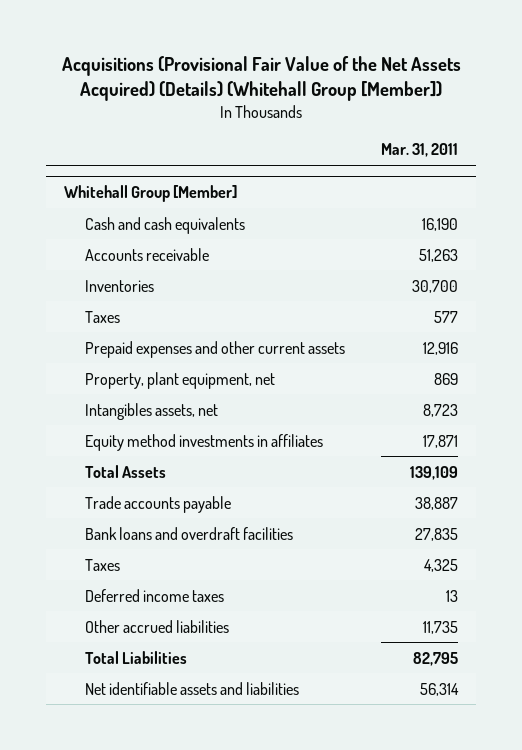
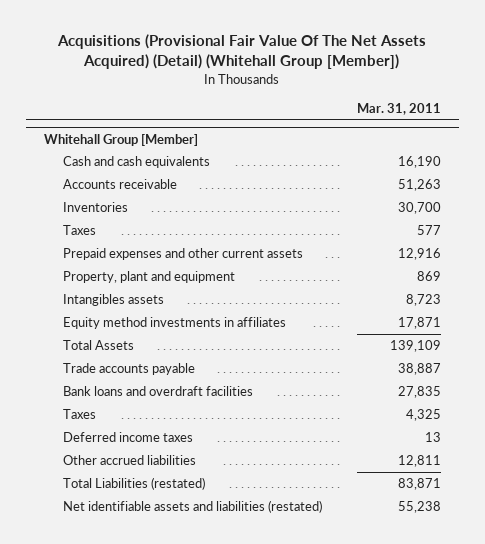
[62,56,462,102] Acquisitions (Provisional Fair Value of the Net Assets Acquired) (Details) (Whitehall Group [Member]) -> [57,34,427,70] Acquisitions (Provisional Fair Value Of The Net Assets Acquired) (Detail) (Whitehall Group [Member])
[84,371,275,389] Property, plant equipment, net -> [62,270,235,283] Property, plant and equipment
[84,402,218,420] Intangibles assets, net -> [62,293,164,306] Intangibles assets
[423,620,459,634] 11,735 -> [398,454,442,467] 12,811
[84,650,187,664] Total Liabilities -> [62,476,205,490] Total Liabilities (restated)
[413,651,459,666] 82,795 -> [398,477,442,490] 83,871
[84,681,299,695] Net identifiable assets and liabilities -> [62,499,322,513] Net identifiable assets and liabilities (restated)
[420,682,460,696] 56,314 -> [398,500,442,513] 55,238

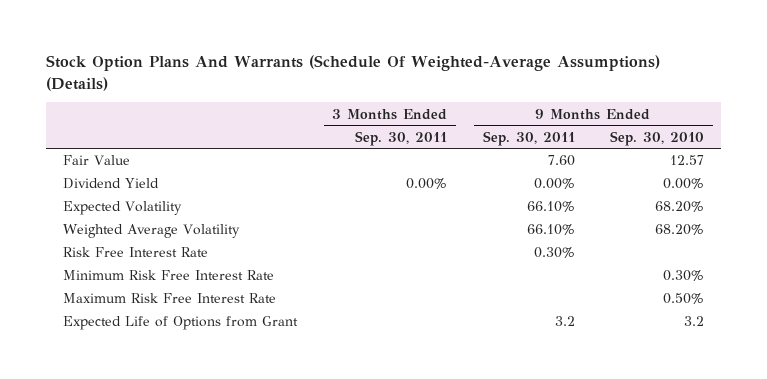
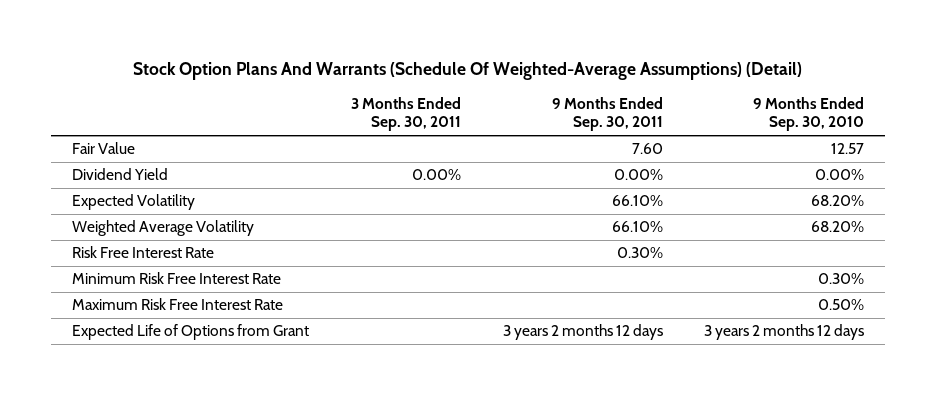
[45,55,660,91] Stock Option Plans And Warrants (Schedule Of Weighted-Average Assumptions) (Details) -> [133,61,803,80] Stock Option Plans And Warrants (Schedule Of Weighted-Average Assumptions) (Detail)
[554,316,575,327] 3.2 -> [502,324,663,341] 3 years 2 months 12 days
[683,316,704,327] 3.2 -> [704,324,865,341] 3 years 2 months 12 days

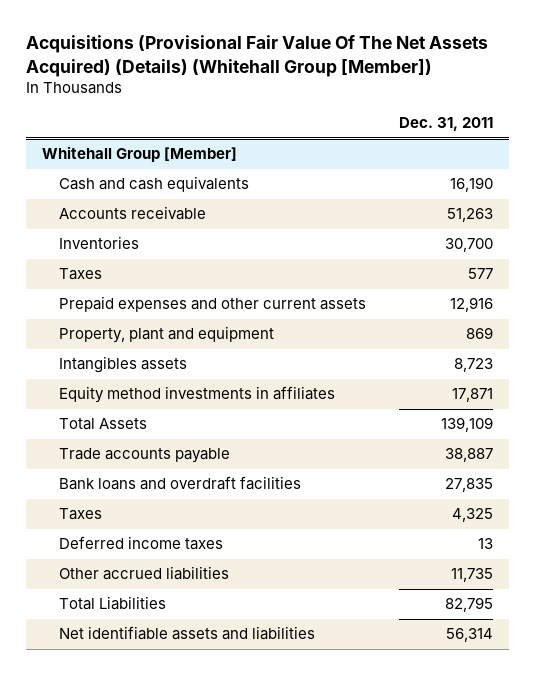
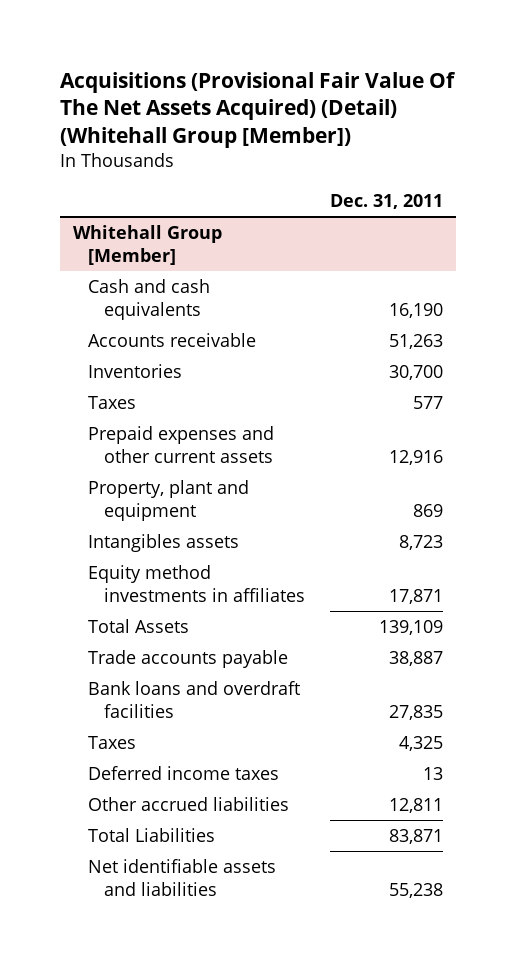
[25,35,488,77] Acquisitions (Provisional Fair Value Of The Net Assets Acquired) (Details) (Whitehall Group [Member]) -> [59,71,456,149] Acquisitions (Provisional Fair Value Of The Net Assets Acquired) (Detail) (Whitehall Group [Member])
[450,568,493,583] 11,735 -> [389,797,444,813] 12,811
[444,597,493,613] 82,795 -> [389,828,444,844] 83,871
[445,628,493,643] 56,314 -> [389,883,444,899] 55,238

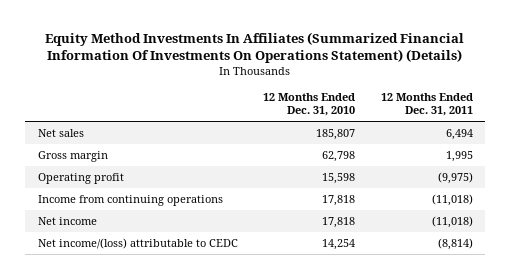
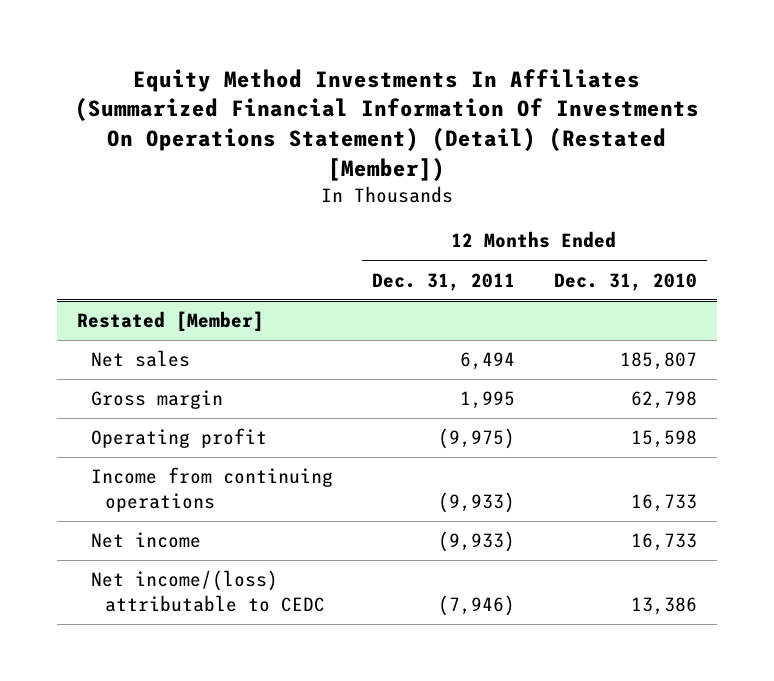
[45,31,465,64] Equity Method Investments In Affiliates (Summarized Financial Information Of Investments On Operations Statement) (Details) -> [74,68,699,181] Equity Method Investments In Affiliates (Summarized Financial Information Of Investments On Operations Statement) (Detail) (Restated [Member])
none -> [76,311,264,332] Restated [Member]
[322,194,356,206] 17,818 -> [631,494,698,513] 16,733
[431,193,473,206] (11,018) -> [437,492,515,514] (9,933)
[322,216,356,228] 17,818 -> [631,533,698,552] 16,733
[431,215,473,228] (11,018) -> [437,531,515,553] (9,933)
[322,238,356,250] 14,254 -> [631,597,698,616] 13,386
[437,237,473,250] (8,814) -> [437,595,515,617] (7,946)

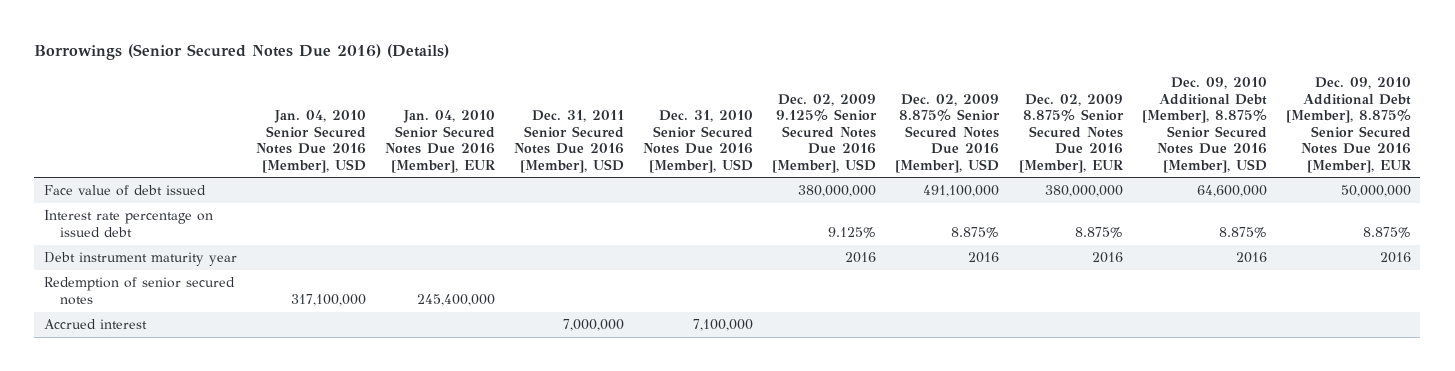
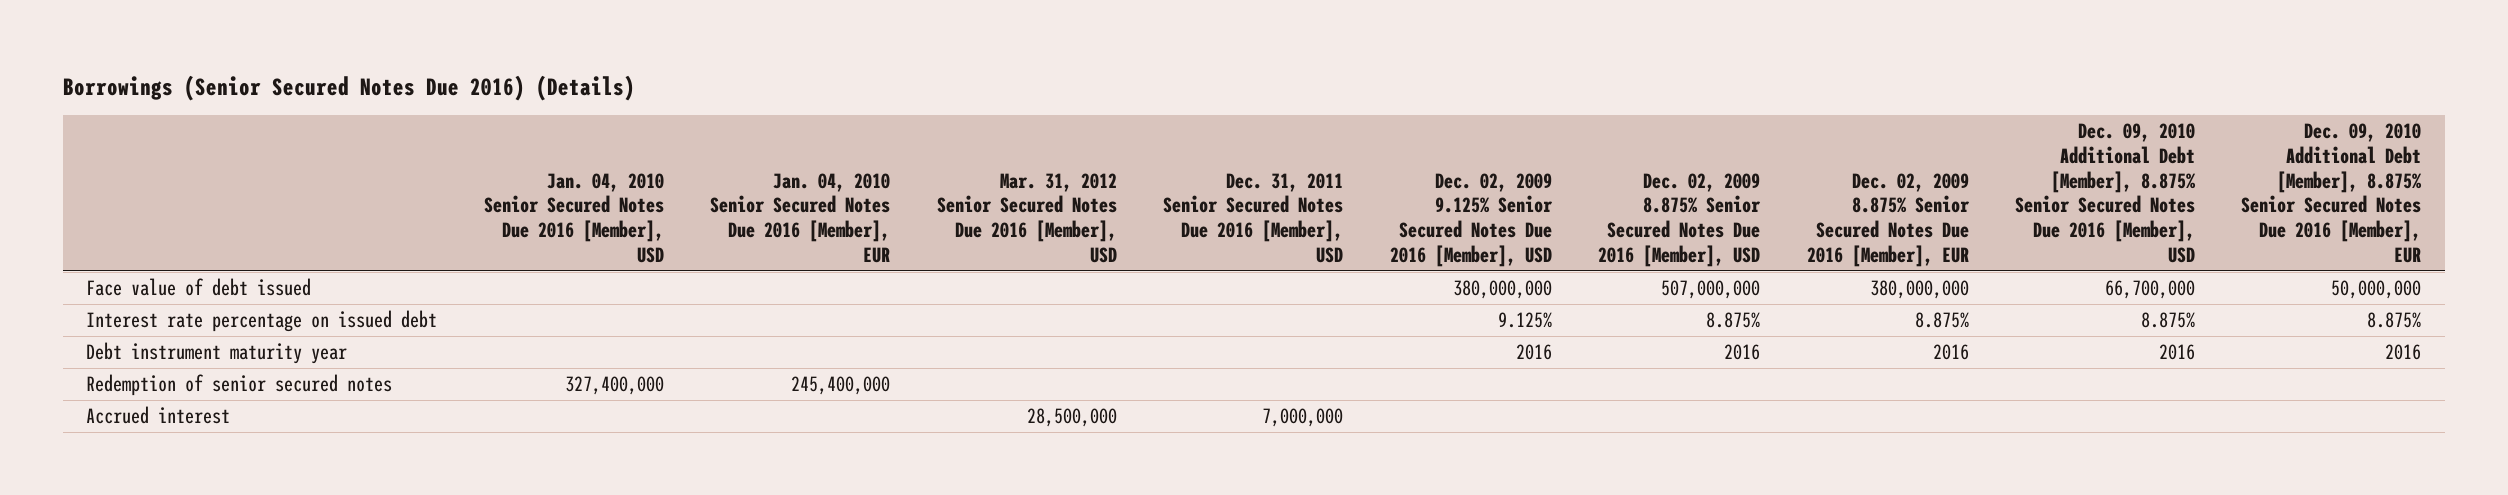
[643,110,754,173] Dec. 31, 2010 Senior Secured Notes Due 2016 [Member], USD -> none
none -> [936,172,1117,263] Mar. 31, 2012 Senior Secured Notes Due 2016 [Member], USD
[923,185,1000,198] 491,100,000 -> [1661,279,1761,299] 507,000,000
[1196,185,1267,198] 64,600,000 -> [2104,279,2195,299] 66,700,000
[290,293,366,306] 317,100,000 -> [564,375,664,395] 327,400,000

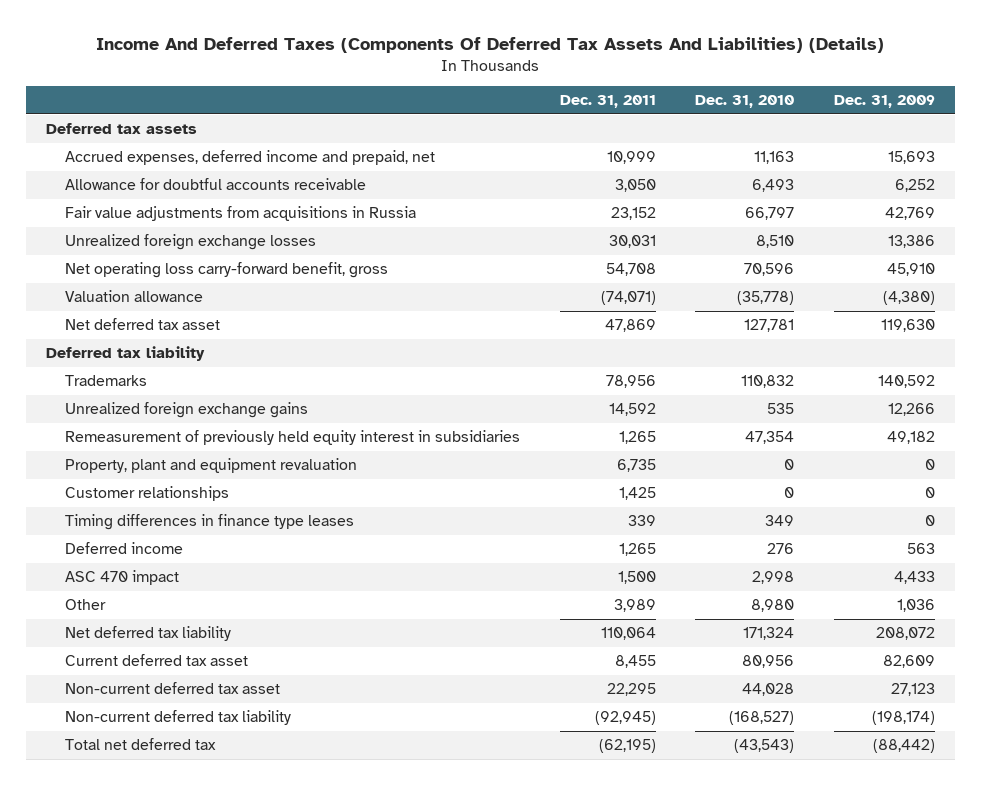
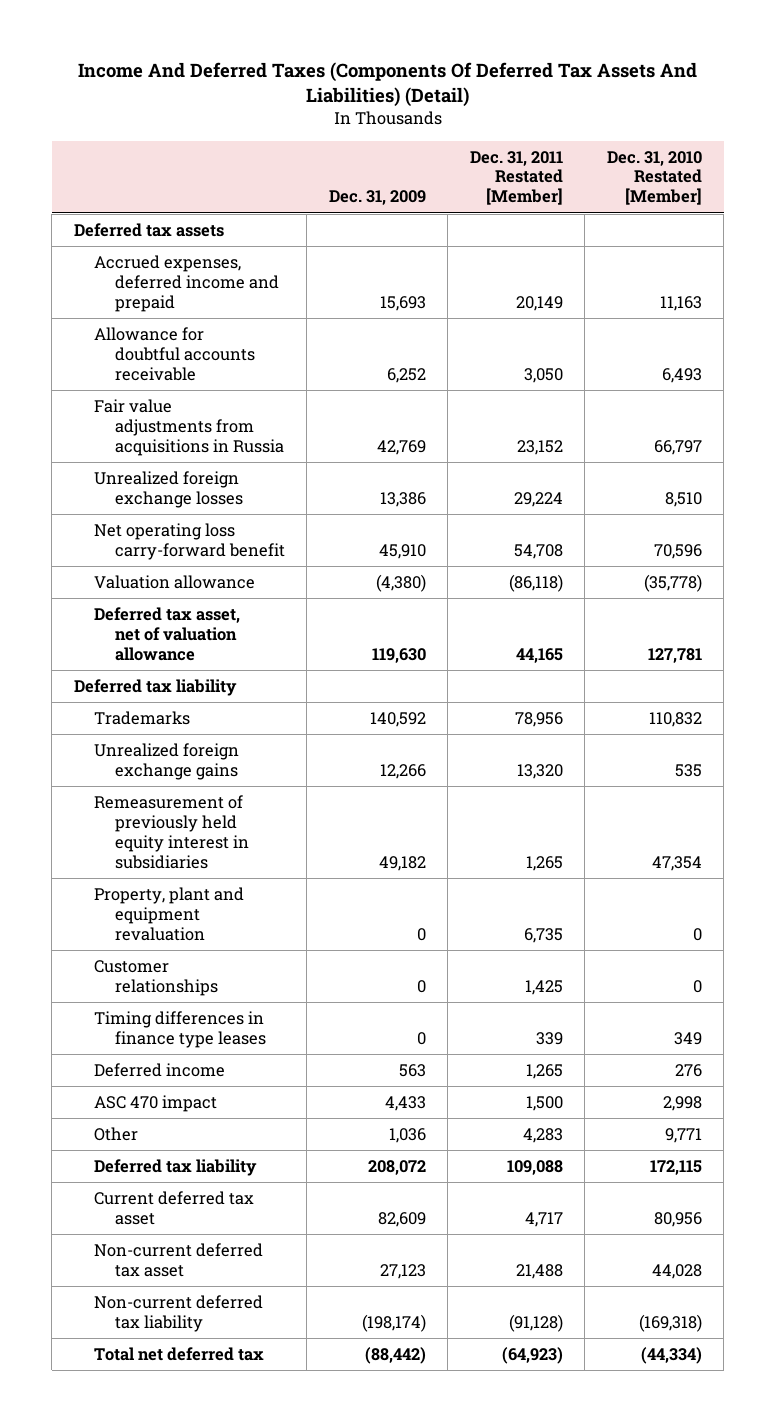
[96,36,885,53] Income And Deferred Taxes (Components Of Deferred Tax Assets And Liabilities) (Details) -> [77,62,697,108] Income And Deferred Taxes (Components Of Deferred Tax Assets And Liabilities) (Detail)
[559,95,656,109] Dec. 31, 2011 -> none
[695,95,795,109] Dec. 31, 2010 -> none
none -> [469,150,563,206] Dec. 31, 2011 Restated [Member]
none -> [606,150,702,206] Dec. 31, 2010 Restated [Member]
[65,150,436,166] Accrued expenses, deferred income and prepaid, net -> [94,255,279,312] Accrued expenses, deferred income and prepaid
[65,262,389,279] Net operating loss carry-forward benefit, gross -> [94,523,285,560] Net operating loss carry-forward benefit
[65,318,221,331] Net deferred tax asset -> [94,607,241,661] Deferred tax asset, net of valuation allowance
[65,626,232,642] Net deferred tax liability -> [94,1159,258,1177] Deferred tax liability

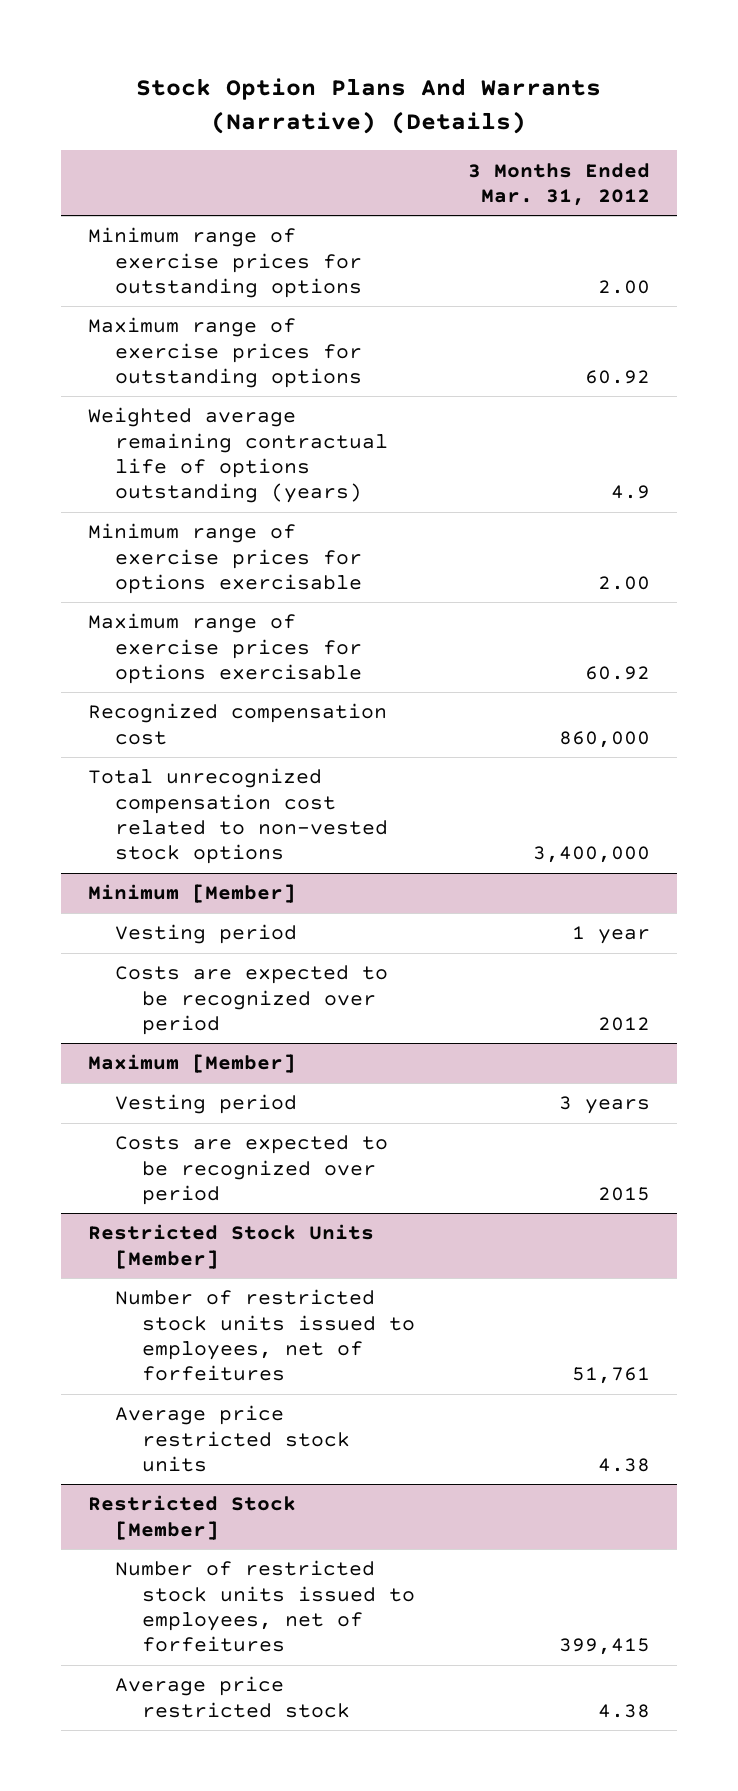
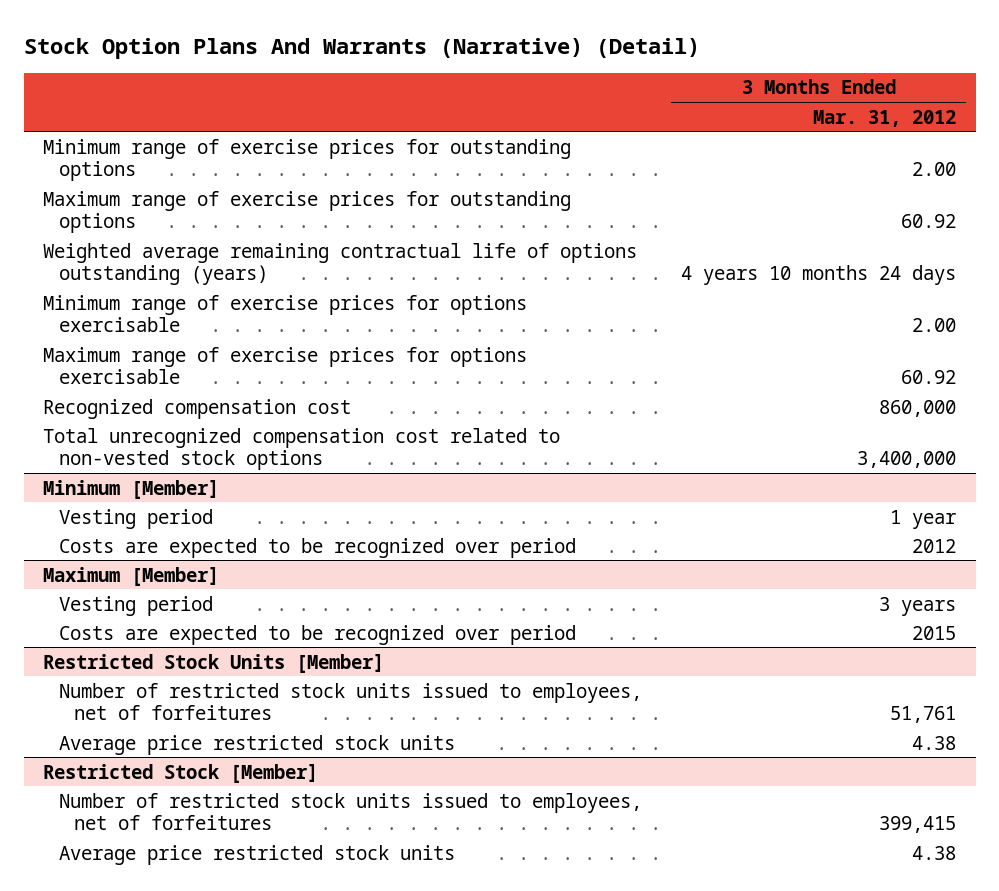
[136,77,602,134] Stock Option Plans And Warrants (Narrative) (Details) -> [23,37,700,59] Stock Option Plans And Warrants (Narrative) (Detail)
[611,484,651,499] 4.9 -> [681,265,957,286] 4 years 10 months 24 days
[114,1676,351,1718] Average price restricted stock -> [58,844,455,865] Average price restricted stock units

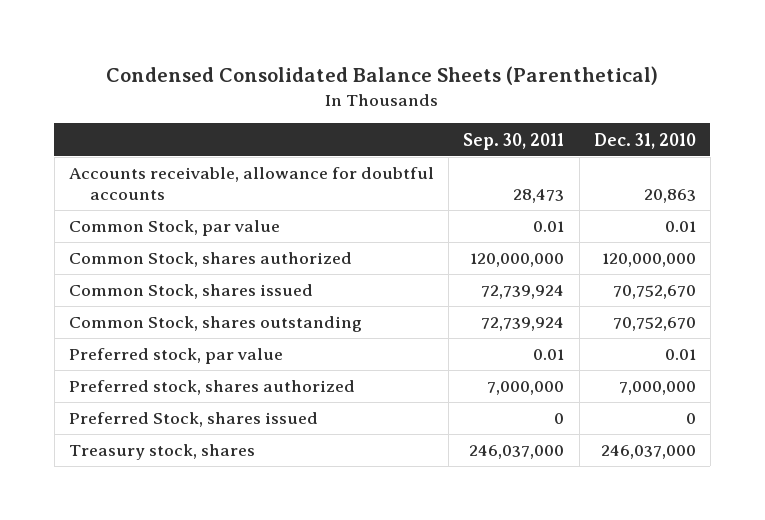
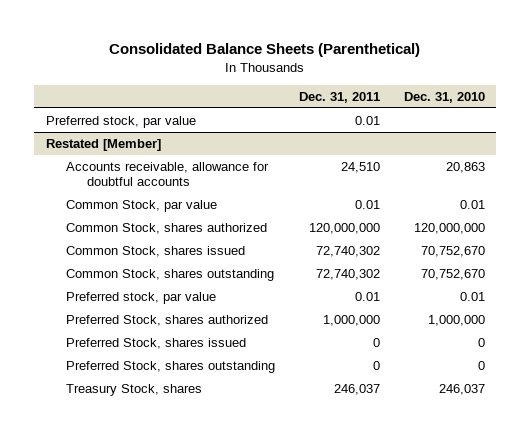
[106,65,659,85] Condensed Consolidated Balance Sheets (Parenthetical) -> [109,43,421,58] Consolidated Balance Sheets (Parenthetical)
[463,132,565,150] Sep. 30, 2011 -> none
none -> [298,91,380,103] Dec. 31, 2011
none -> [45,115,196,128] Preferred stock, par value
none -> [45,138,161,151] Restated [Member]
[68,380,355,396] Preferred stock, shares authorized -> [66,314,269,326] Preferred Stock, shares authorized
[618,381,696,396] 7,000,000 -> [427,314,485,326] 1,000,000
none -> [66,360,276,373] Preferred Stock, shares outstanding
[68,444,255,461] Treasury stock, shares -> [66,383,203,396] Treasury Stock, shares
[600,445,696,460] 246,037,000 -> [438,383,485,395] 246,037

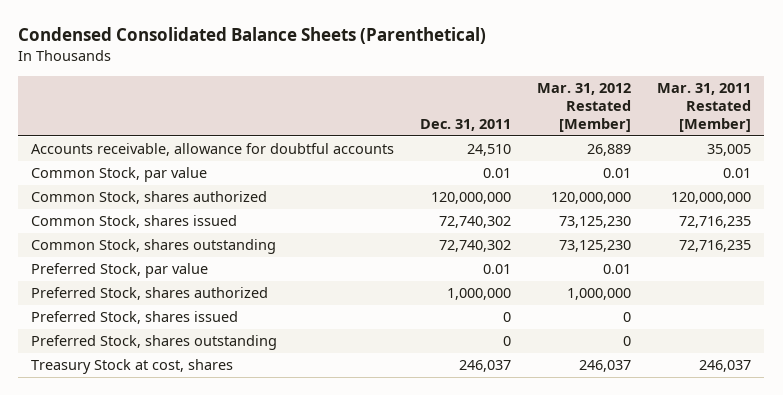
[109,43,421,58] Consolidated Balance Sheets (Parenthetical) -> [18,27,487,45] Condensed Consolidated Balance Sheets (Parenthetical)
[403,91,485,103] Dec. 31, 2010 -> none
none -> [537,83,632,133] Mar. 31, 2012 Restated [Member]
none -> [657,83,752,133] Mar. 31, 2011 Restated [Member]
[45,115,196,128] Preferred stock, par value -> none
[45,138,161,151] Restated [Member] -> none
[66,291,217,304] Preferred stock, par value -> [31,263,209,279] Preferred Stock, par value
[66,383,203,396] Treasury Stock, shares -> [31,359,234,375] Treasury Stock at cost, shares

